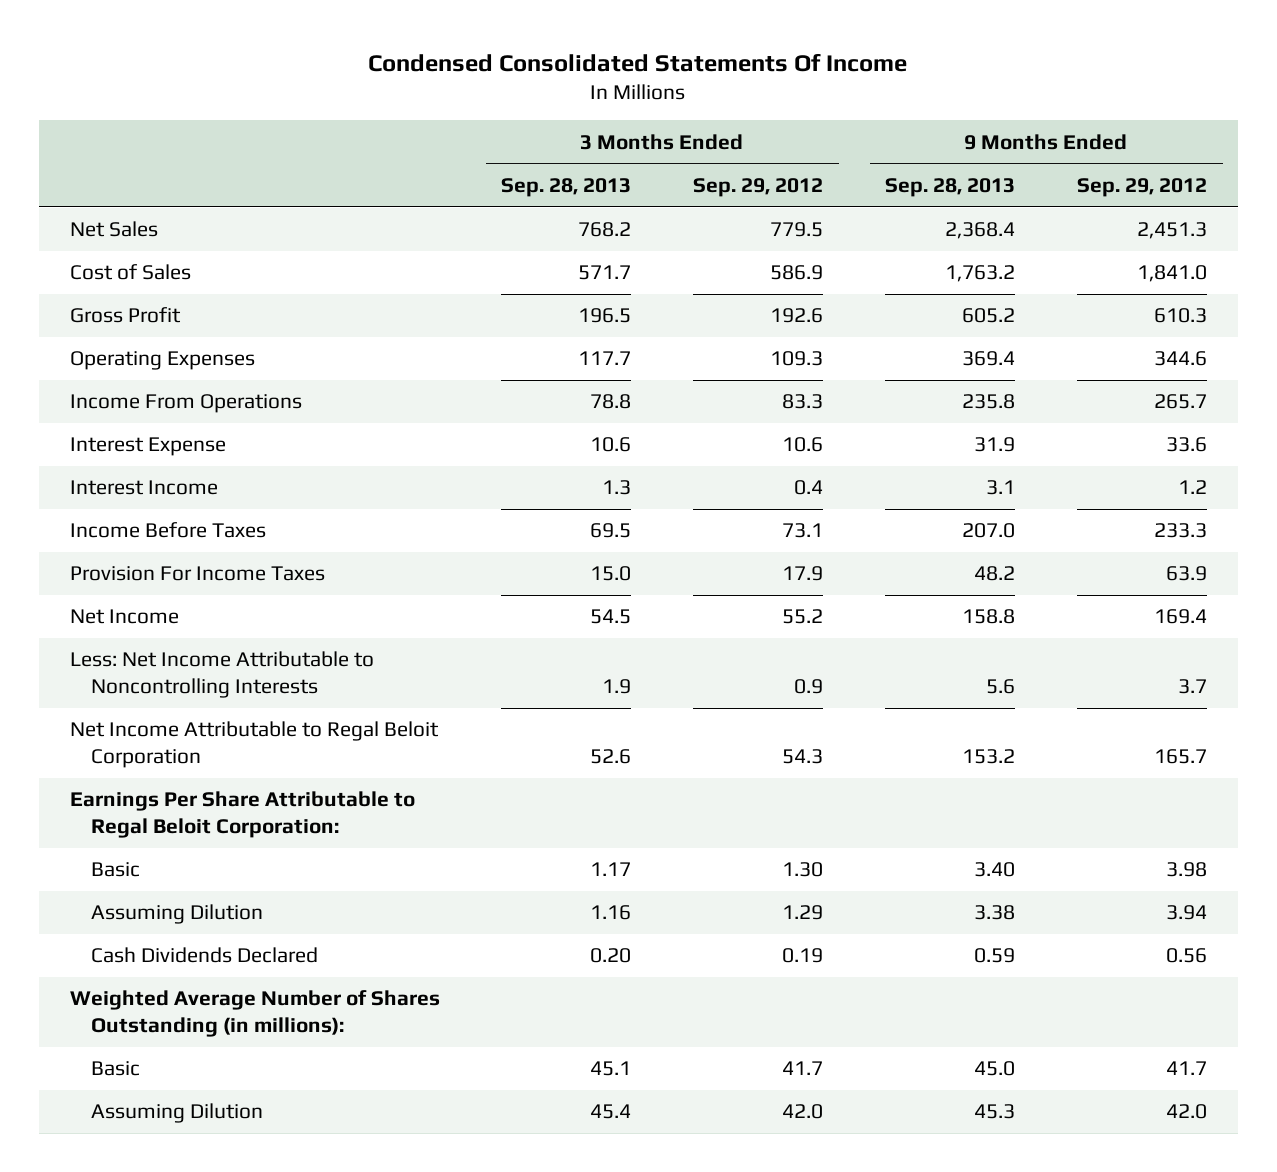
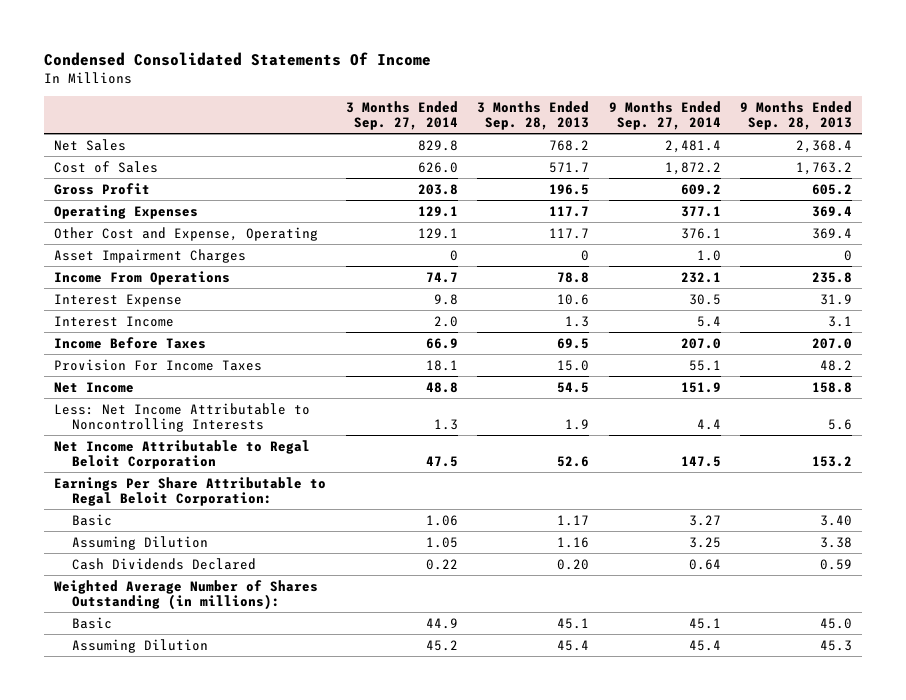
[693,177,824,197] Sep. 29, 2012 -> none
[1077,177,1208,197] Sep. 29, 2012 -> none
none -> [345,100,458,131] 3 Months Ended Sep. 27, 2014
none -> [608,100,721,131] 9 Months Ended Sep. 27, 2014
none -> [54,226,319,241] Other Cost and Expense, Operating
none -> [54,248,247,263] Asset Impairment Charges

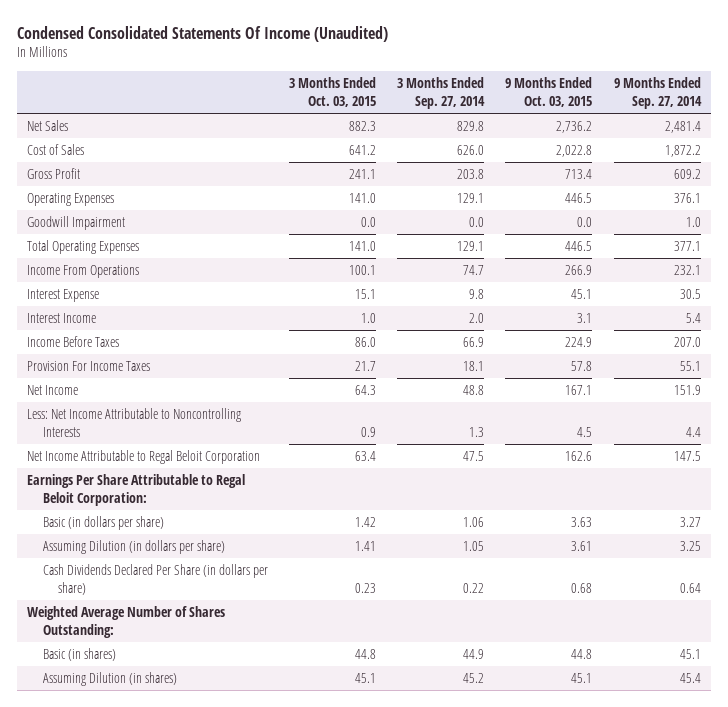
[44,51,432,66] Condensed Consolidated Statements Of Income -> [16,25,388,42] Condensed Consolidated Statements Of Income (Unaudited)
[477,100,590,131] 3 Months Ended Sep. 28, 2013 -> none
[740,100,853,131] 9 Months Ended Sep. 28, 2013 -> none
none -> [288,77,376,108] 3 Months Ended Oct. 03, 2015
none -> [505,77,593,108] 9 Months Ended Oct. 03, 2015
[54,226,319,241] Other Cost and Expense, Operating -> none
[680,205,721,217] 377.1 -> [673,192,701,203] 376.1
[54,248,247,263] Asset Impairment Charges -> [27,215,126,230] Goodwill Impairment
[449,249,458,261] 0 -> [469,216,485,227] 0.0
none -> [27,239,140,254] Total Operating Expenses
[71,513,112,526] Basic -> [42,515,164,530] Basic (in dollars per share)
[71,535,208,550] Assuming Dilution -> [42,539,225,554] Assuming Dilution (in dollars per share)
[71,557,256,570] Cash Dividends Declared -> [42,563,268,595] Cash Dividends Declared Per Share (in dollars per share)
[54,579,319,610] Weighted Average Number of Shares Outstanding (in millions): -> [27,605,226,638] Weighted Average Number of Shares Outstanding:
[71,616,112,629] Basic -> [42,647,116,661] Basic (in shares)
[71,638,208,653] Assuming Dilution -> [42,671,177,686] Assuming Dilution (in shares)

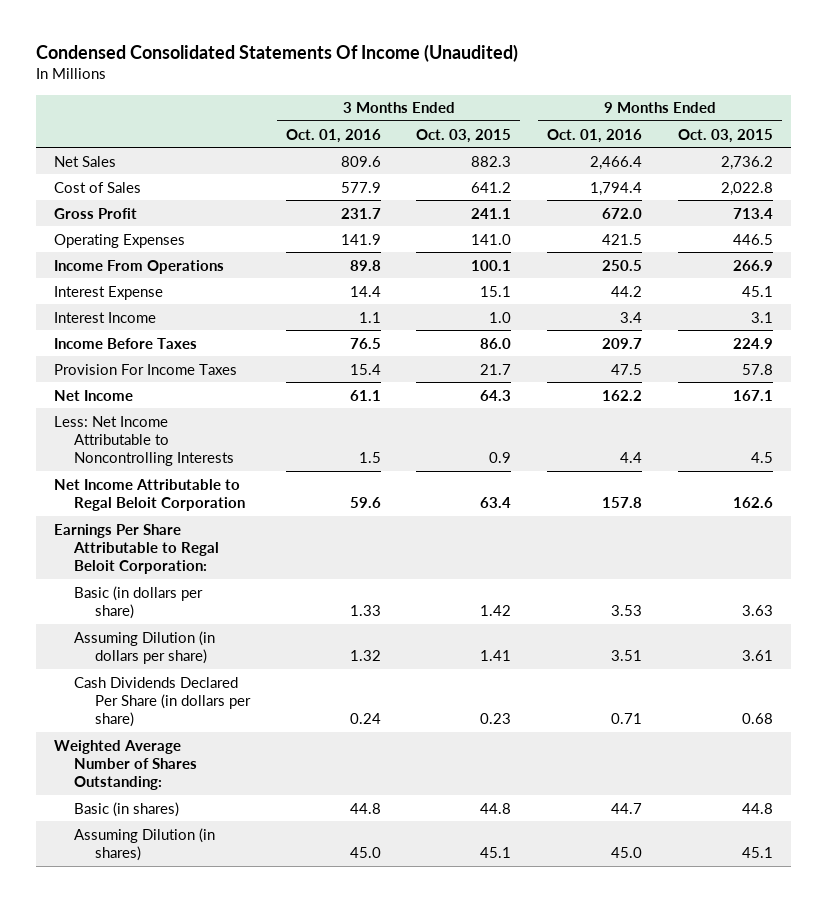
[397,77,486,110] 3 Months Ended Sep. 27, 2014 -> none
[613,77,702,110] 9 Months Ended Sep. 27, 2014 -> none
none -> [285,128,381,143] Oct. 01, 2016
none -> [547,128,643,143] Oct. 01, 2016
[27,215,126,230] Goodwill Impairment -> none
[27,239,140,254] Total Operating Expenses -> none

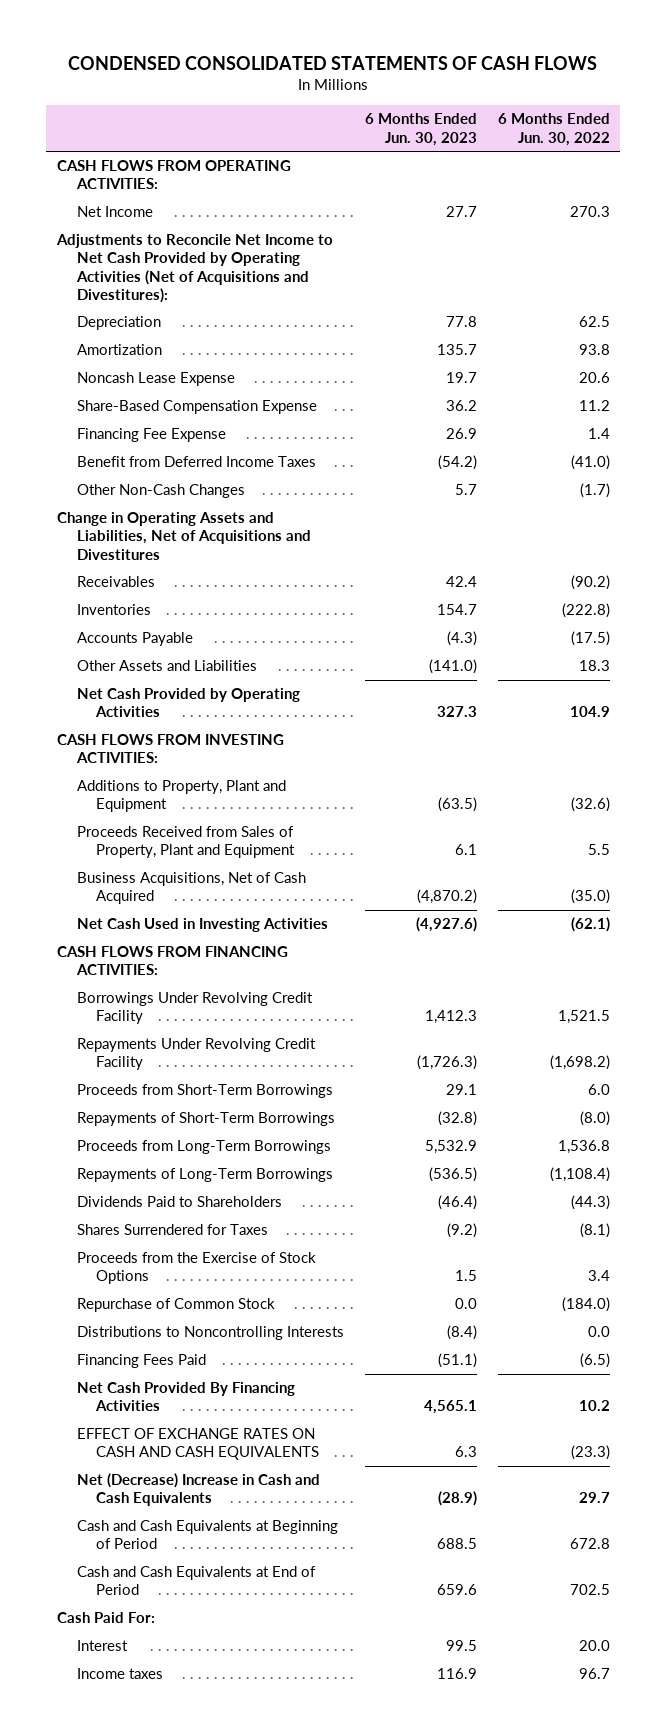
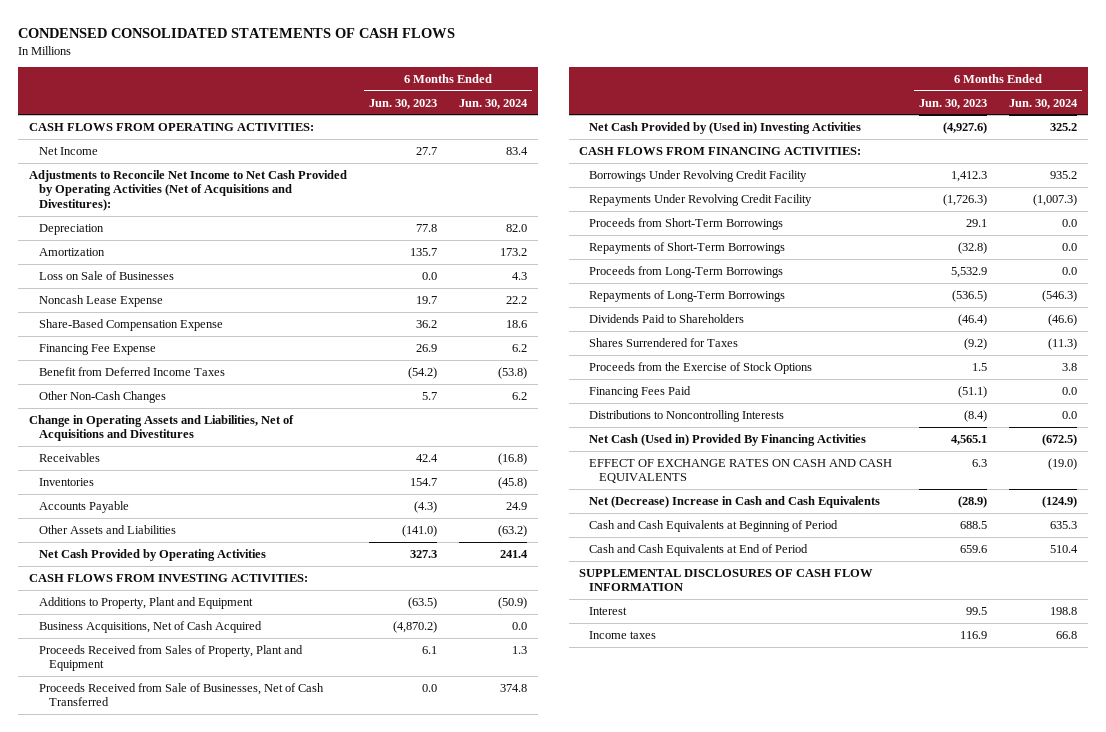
[497,113,610,146] 6 Months Ended Jun. 30, 2022 -> none
none -> [458,98,528,109] Jun. 30, 2024
none -> [39,270,175,280] Loss on Sale of Businesses
[76,826,296,859] Proceeds Received from Sales of Property, Plant and Equipment -> [39,644,304,672] Proceeds Received from Sales of Property, Plant and Equipment
none -> [39,682,325,707] Proceeds Received from Sale of Businesses, Net of Cash Transferred
[76,918,328,933] Net Cash Used in Investing Activities -> [589,121,862,134] Net Cash Provided by (Used in) Investing Activities
[76,1298,275,1313] Repurchase of Common Stock -> none
[76,1326,344,1341] Distributions to Noncontrolling Interests -> [589,409,785,422] Distributions to Noncontrolling Interests
[76,1382,295,1412] Net Cash Provided By Financing Activities -> [589,433,867,446] Net Cash (Used in) Provided By Financing Activities
[57,1612,156,1624] Cash Paid For: -> none
none -> [579,568,874,592] SUPPLEMENTAL DISCLOSURES OF CASH FLOW INFORMATION

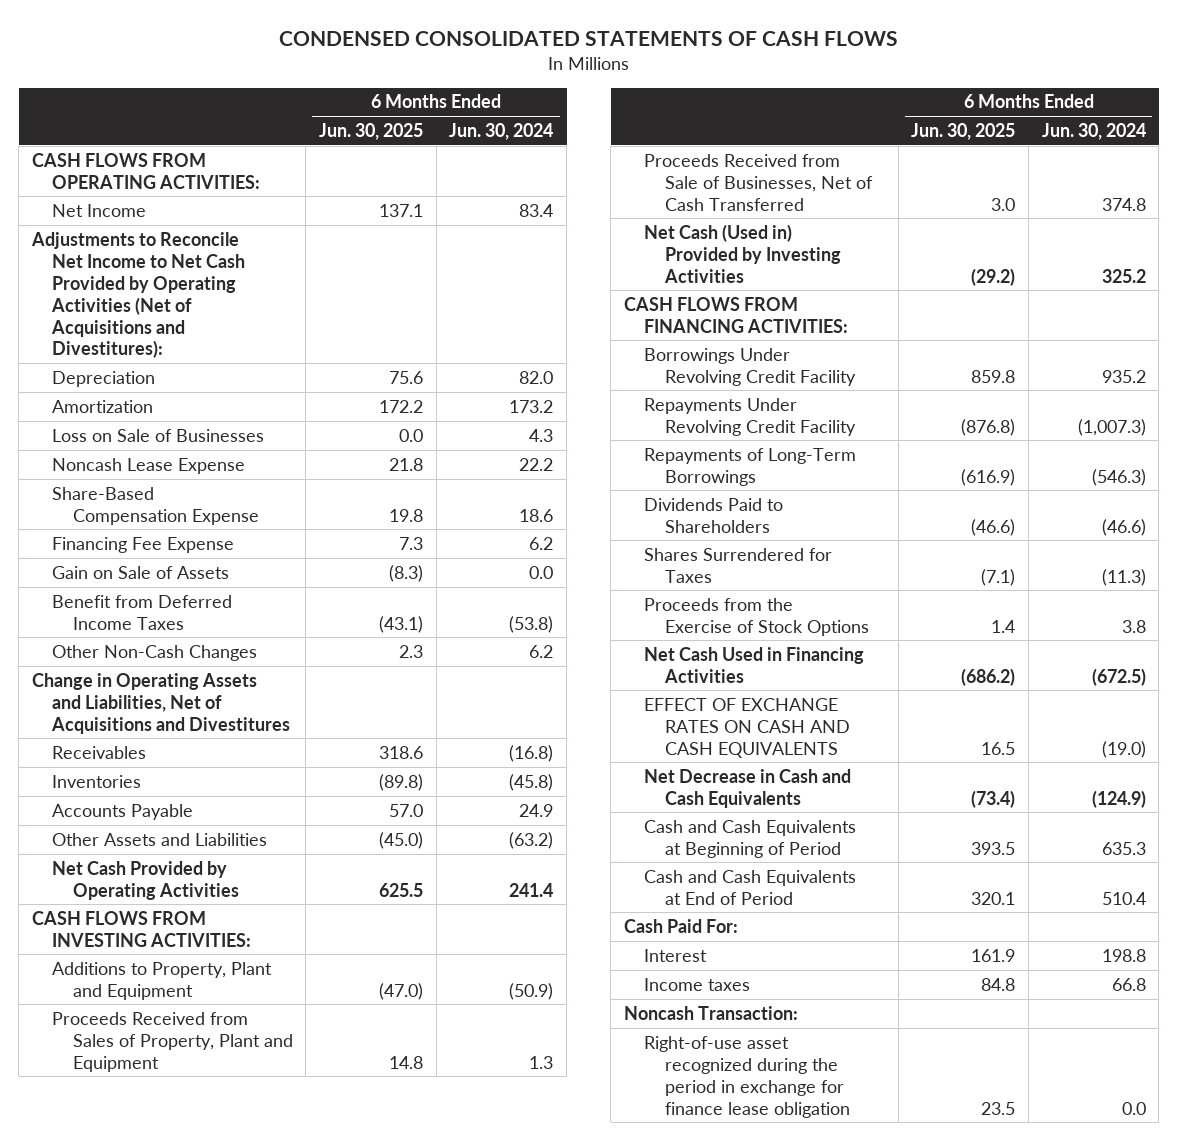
[369,98,438,109] Jun. 30, 2023 -> none
none -> [319,122,424,140] Jun. 30, 2025
none -> [52,565,230,579] Gain on Sale of Assets
[39,620,263,633] Business Acquisitions, Net of Cash Acquired -> none
[589,121,862,134] Net Cash Provided by (Used in) Investing Activities -> [644,223,841,283] Net Cash (Used in) Provided by Investing Activities
[589,217,784,230] Proceeds from Short-Term Borrowings -> none
[589,241,786,254] Repayments of Short-Term Borrowings -> none
[589,265,784,278] Proceeds from Long-Term Borrowings -> none
[589,385,692,398] Financing Fees Paid -> none
[589,409,785,422] Distributions to Noncontrolling Interests -> none
[589,433,867,446] Net Cash (Used in) Provided By Financing Activities -> [644,646,865,683] Net Cash Used in Financing Activities
[589,495,881,508] Net (Decrease) Increase in Cash and Cash Equivalents -> [644,768,852,808] Net Decrease in Cash and Cash Equivalents
[579,568,874,592] SUPPLEMENTAL DISCLOSURES OF CASH FLOW INFORMATION -> none
none -> [624,918,739,933] Cash Paid For:
none -> [624,1005,799,1020] Noncash Transaction:
none -> [644,1035,850,1118] Right-of-use asset recognized during the period in exchange for finance lease obligation

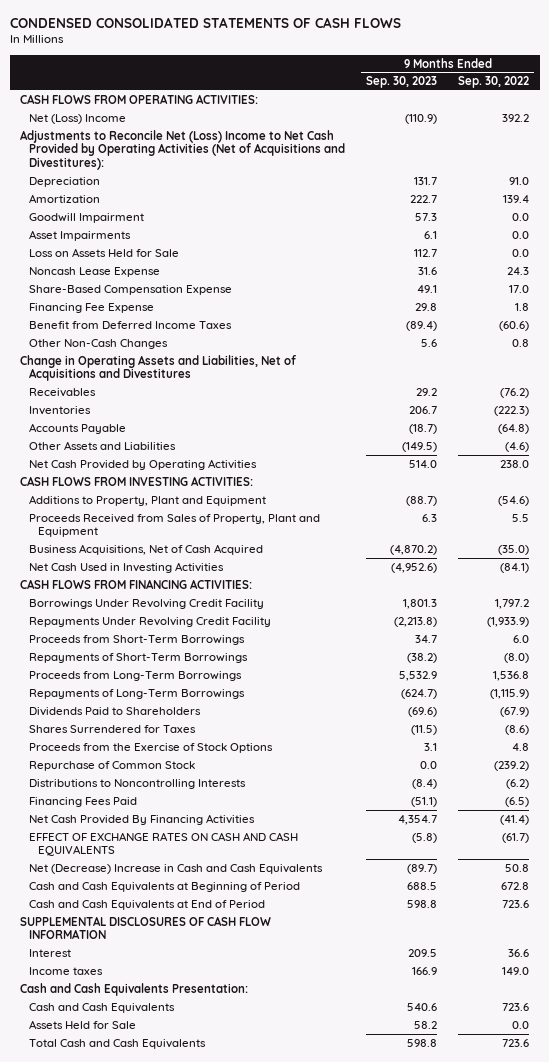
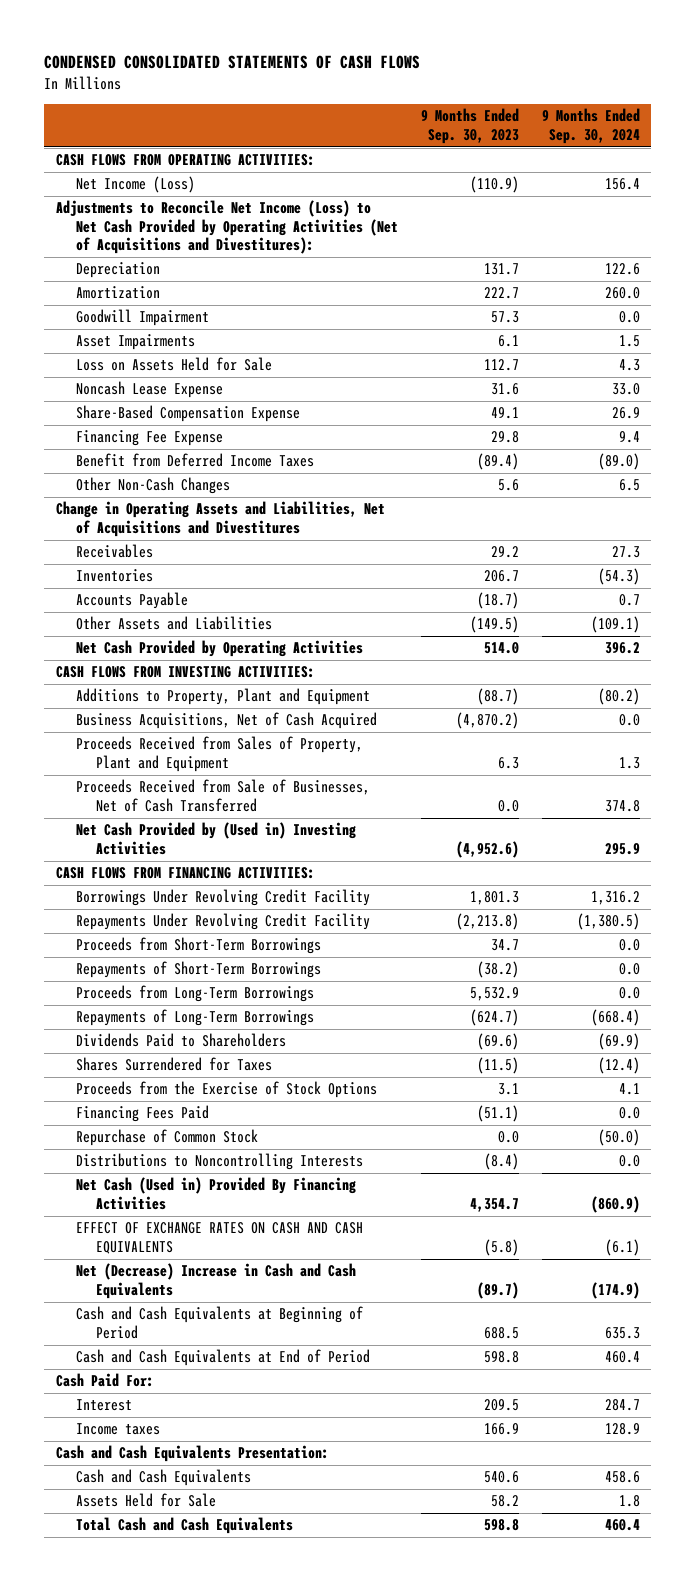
[458,76,530,89] Sep. 30, 2022 -> none
none -> [541,108,640,144] 9 Months Ended Sep. 30, 2024
[28,113,126,124] Net (Loss) Income -> [75,176,195,194] Net Income (Loss)
[20,129,345,171] Adjustments to Reconcile Net (Loss) Income to Net Cash Provided by Operating Activities (Net of Acquisitions and Divestitures): -> [55,200,398,255] Adjustments to Reconcile Net Income (Loss) to Net Cash Provided by Operating Activities (Net of Acquisitions and Divestitures):
[28,513,320,538] Proceeds Received from Sales of Property, Plant and Equipment -> [75,736,363,772] Proceeds Received from Sales of Property, Plant and Equipment
none -> [75,779,370,812] Proceeds Received from Sale of Businesses, Net of Cash Transferred
[28,561,224,573] Net Cash Used in Investing Activities -> [75,822,356,855] Net Cash Provided by (Used in) Investing Activities
[28,796,137,807] Financing Fees Paid -> [75,1105,209,1123] Financing Fees Paid
[28,813,255,825] Net Cash Provided By Financing Activities -> [75,1177,356,1210] Net Cash (Used in) Provided By Financing Activities
[20,915,272,940] SUPPLEMENTAL DISCLOSURES OF CASH FLOW INFORMATION -> none
none -> [55,1373,154,1388] Cash Paid For:

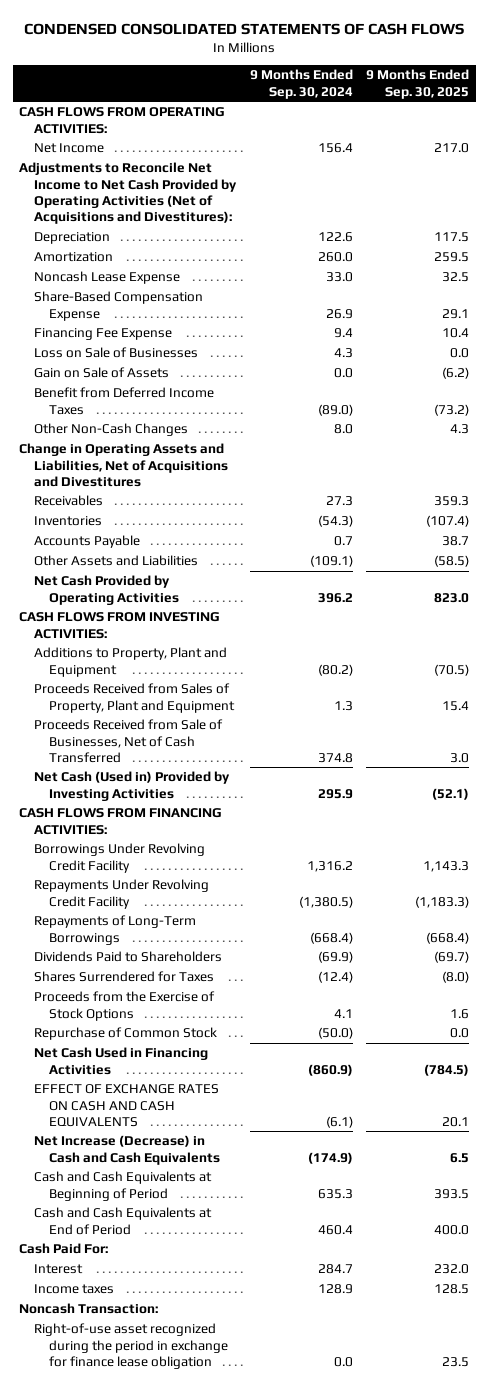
[420,108,519,144] 9 Months Ended Sep. 30, 2023 -> none
none -> [366,69,470,99] 9 Months Ended Sep. 30, 2025
[75,176,195,194] Net Income (Loss) -> [34,143,105,154] Net Income
[55,200,398,255] Adjustments to Reconcile Net Income (Loss) to Net Cash Provided by Operating Activities (Net of Acquisitions and Divestitures): -> [19,162,238,224] Adjustments to Reconcile Net Income to Net Cash Provided by Operating Activities (Net of Acquisitions and Divestitures):
[75,309,209,327] Goodwill Impairment -> none
[75,334,195,351] Asset Impairments -> none
[75,357,272,372] Loss on Assets Held for Sale -> none
none -> [34,347,199,359] Loss on Sale of Businesses
none -> [34,367,170,379] Gain on Sale of Assets
[618,479,640,492] 6.5 -> [333,424,353,435] 8.0
[75,712,377,730] Business Acquisitions, Net of Cash Acquired -> none
[75,822,356,855] Net Cash Provided by (Used in) Investing Activities -> [34,771,231,801] Net Cash (Used in) Provided by Investing Activities
[75,937,321,955] Proceeds from Short-Term Borrowings -> none
[75,961,321,979] Repayments of Short-Term Borrowings -> none
[75,985,314,1003] Proceeds from Long-Term Borrowings -> none
[75,1105,209,1123] Financing Fees Paid -> none
[75,1153,363,1171] Distributions to Noncontrolling Interests -> none
[75,1177,356,1210] Net Cash (Used in) Provided By Financing Activities -> [34,1047,209,1075] Net Cash Used in Financing Activities
[75,1263,356,1299] Net (Decrease) Increase in Cash and Cash Equivalents -> [34,1135,220,1165] Net Increase (Decrease) in Cash and Cash Equivalents
[55,1445,329,1463] Cash and Cash Equivalents Presentation: -> none
[75,1469,251,1487] Cash and Cash Equivalents -> none
[75,1493,216,1508] Assets Held for Sale -> none
[75,1517,293,1535] Total Cash and Cash Equivalents -> none
none -> [19,1303,159,1315] Noncash Transaction:
none -> [34,1323,228,1369] Right-of-use asset recognized during the period in exchange for finance lease obligation

